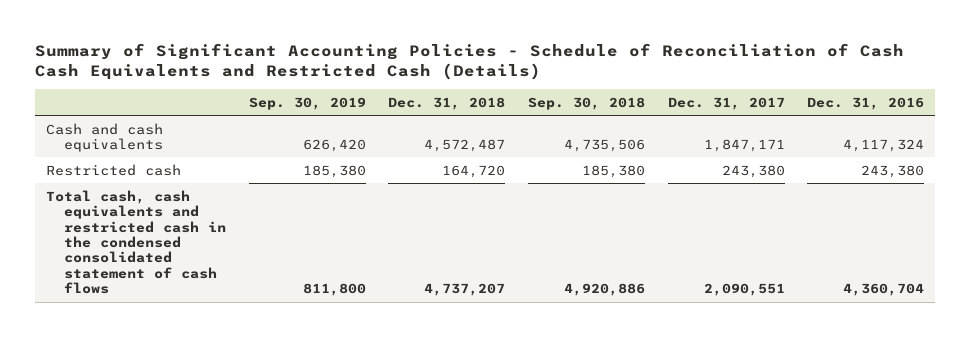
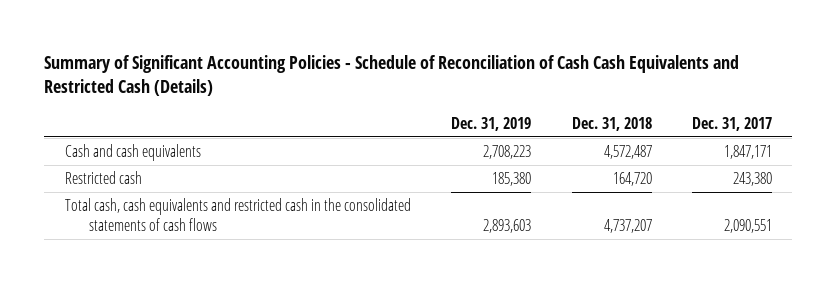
[248,96,366,110] Sep. 30, 2019 -> none
[527,96,645,110] Sep. 30, 2018 -> none
[807,96,925,110] Dec. 31, 2016 -> none
none -> [451,116,532,131] Dec. 31, 2019
[46,189,227,295] Total cash, cash equivalents and restricted cash in the condensed consolidated statement of cash flows -> [64,198,411,231] Total cash, cash equivalents and restricted cash in the consolidated statements of cash flows

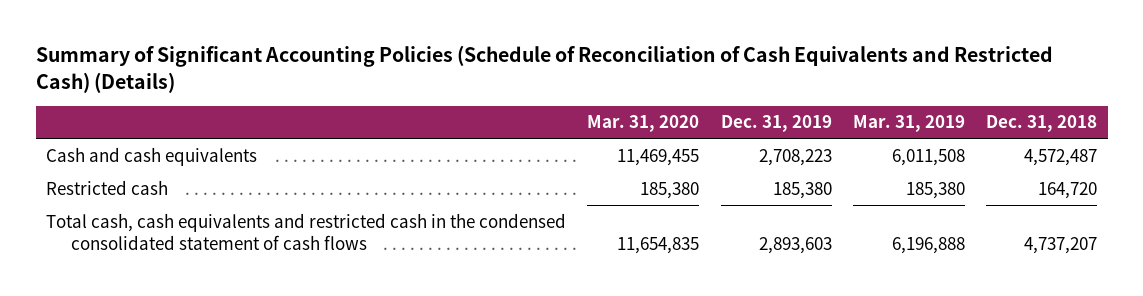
[44,54,740,97] Summary of Significant Accounting Policies - Schedule of Reconciliation of Cash Cash Equivalents and Restricted Cash (Details) -> [35,45,1053,93] Summary of Significant Accounting Policies (Schedule of Reconciliation of Cash Equivalents and Restricted Cash) (Details)
[692,116,773,131] Dec. 31, 2017 -> none
none -> [587,115,700,133] Mar. 31, 2020
none -> [852,115,965,133] Mar. 31, 2019
[64,198,411,231] Total cash, cash equivalents and restricted cash in the consolidated statements of cash flows -> [46,212,567,250] Total cash, cash equivalents and restricted cash in the condensed consolidated statement of cash flows

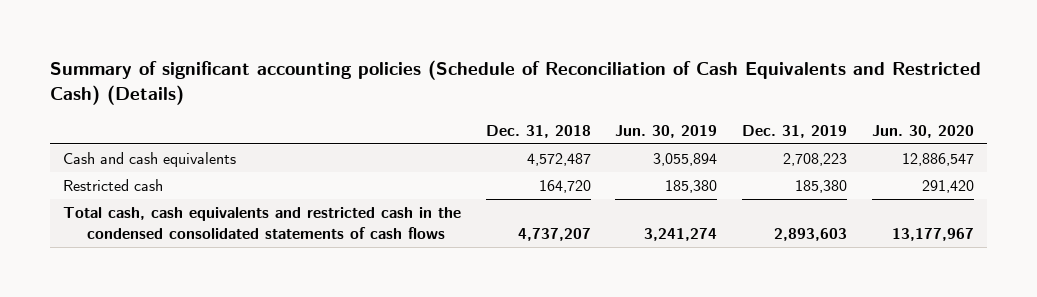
[35,45,1053,93] Summary of Significant Accounting Policies (Schedule of Reconciliation of Cash Equivalents and Restricted Cash) (Details) -> [50,60,982,106] Summary of significant accounting policies (Schedule of Reconciliation of Cash Equivalents and Restricted Cash) (Details)
[587,115,700,133] Mar. 31, 2020 -> none
[852,115,965,133] Mar. 31, 2019 -> none
none -> [615,124,718,138] Jun. 30, 2019
none -> [872,124,975,138] Jun. 30, 2020
[46,212,567,250] Total cash, cash equivalents and restricted cash in the condensed consolidated statement of cash flows -> [62,207,461,240] Total cash, cash equivalents and restricted cash in the condensed consolidated statements of cash flows

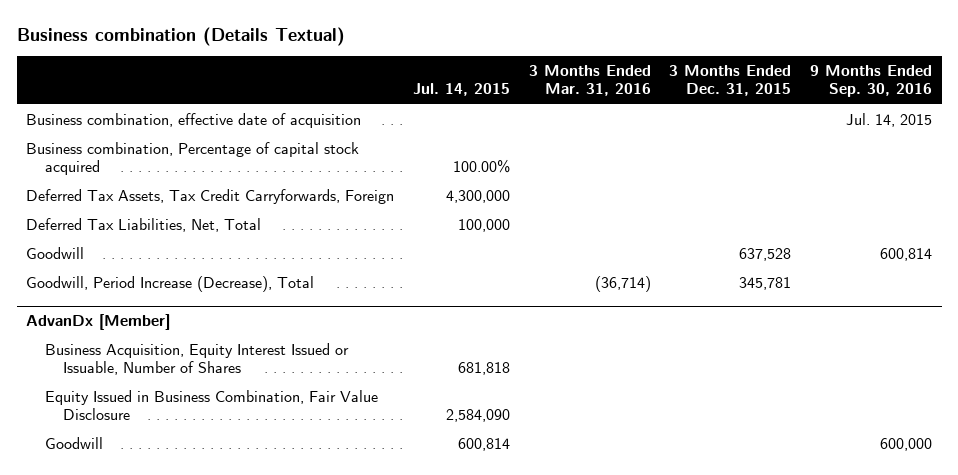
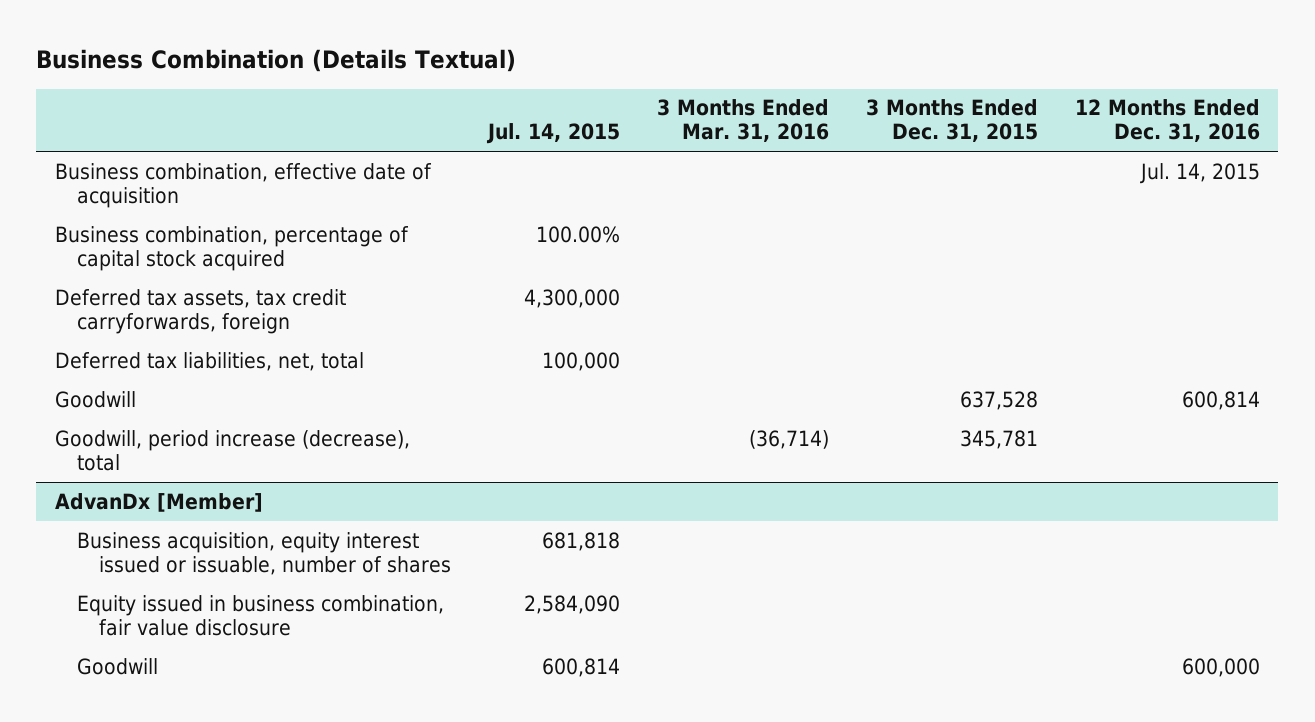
[16,26,345,46] Business combination (Details Textual) -> [36,48,517,72] Business Combination (Details Textual)
[810,65,933,98] 9 Months Ended Sep. 30, 2016 -> none
none -> [1074,99,1260,143] 12 Months Ended Dec. 31, 2016
[26,142,360,176] Business combination, Percentage of capital stock acquired -> [54,225,409,271] Business combination, percentage of capital stock acquired
[26,189,395,205] Deferred Tax Assets, Tax Credit Carryforwards, Foreign -> [54,288,346,334] Deferred tax assets, tax credit carryforwards, foreign
[26,218,262,233] Deferred Tax Liabilities, Net, Total -> [54,351,364,371] Deferred tax liabilities, net, total
[26,276,315,293] Goodwill, Period Increase (Decrease), Total -> [54,429,410,471] Goodwill, period increase (decrease), total
[44,343,349,376] Business Acquisition, Equity Interest Issued or Issuable, Number of Shares -> [76,531,452,575] Business acquisition, equity interest issued or issuable, number of shares
[44,390,378,421] Equity Issued in Business Combination, Fair Value Disclosure -> [76,594,444,636] Equity issued in business combination, fair value disclosure

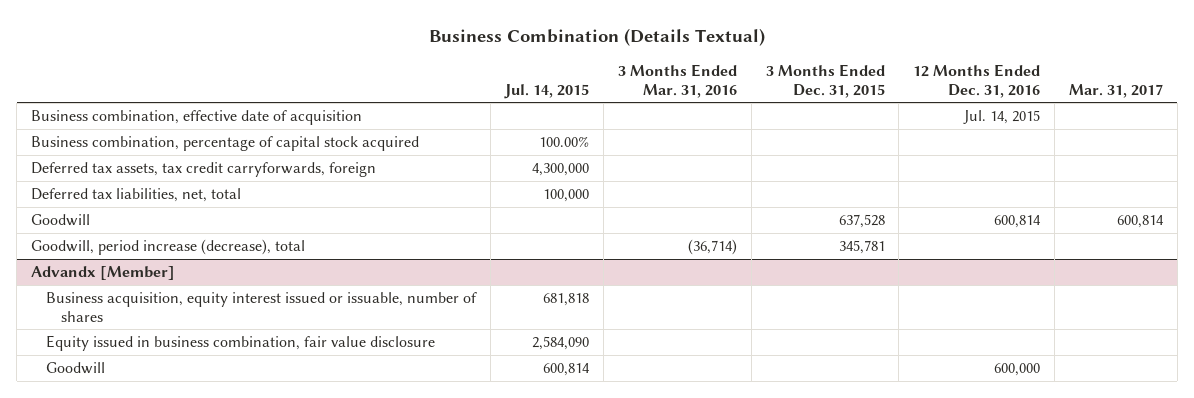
none -> [1069,83,1164,98] Mar. 31, 2017
[54,492,263,512] AdvanDx [Member] -> [31,266,176,281] Advandx [Member]

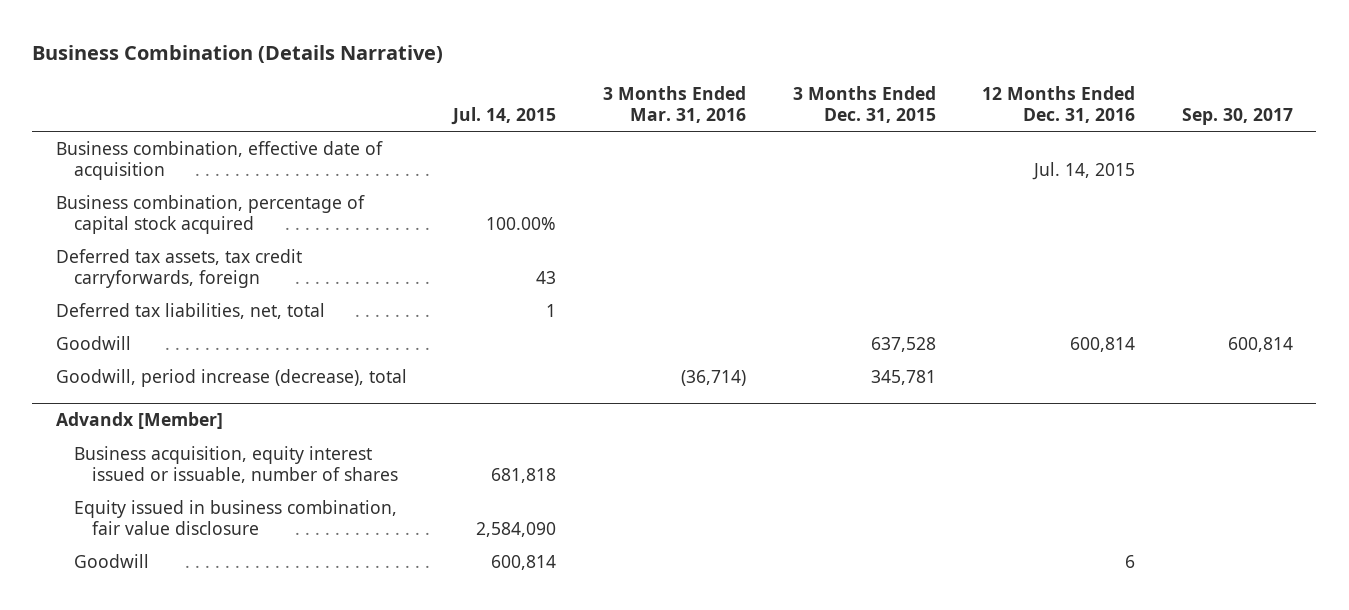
[429,27,766,46] Business Combination (Details Textual) -> [32,44,444,63] Business Combination (Details Narrative)
[1069,83,1164,98] Mar. 31, 2017 -> none
none -> [1181,107,1293,125] Sep. 30, 2017
[531,163,589,177] 4,300,000 -> [536,270,557,284] 43
[542,189,589,203] 100,000 -> [546,303,557,317] 1
[994,363,1041,377] 600,000 -> [1125,554,1136,568] 6

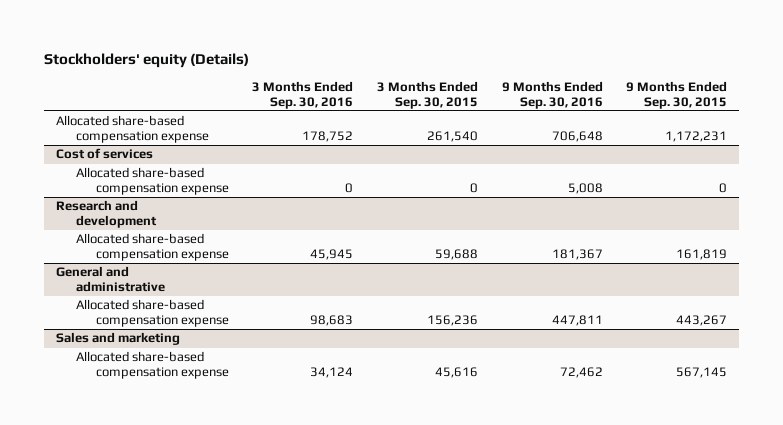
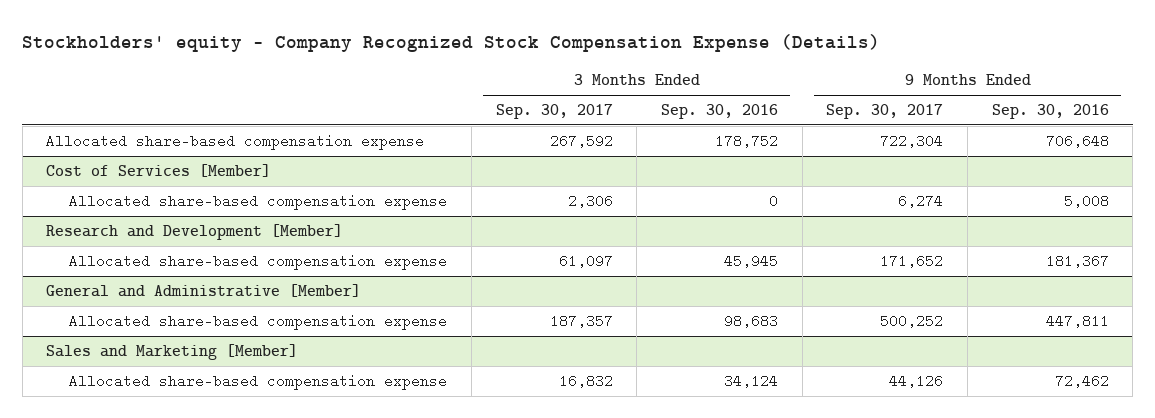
[44,53,250,69] Stockholders' equity (Details) -> [22,34,881,53] Stockholders' equity - Company Recognized Stock Compensation Expense (Details)
[376,80,478,109] 3 Months Ended Sep. 30, 2015 -> none
[626,80,728,109] 9 Months Ended Sep. 30, 2015 -> none
none -> [495,104,613,120] Sep. 30, 2017
none -> [826,104,944,120] Sep. 30, 2017
[55,148,153,160] Cost of services -> [46,163,272,177] Cost of Services [Member]
[55,200,157,229] Research and development -> [46,223,344,240] Research and Development [Member]
[55,266,165,293] General and administrative -> [46,283,362,297] General and Administrative [Member]
[55,332,180,346] Sales and marketing -> [46,343,299,360] Sales and Marketing [Member]

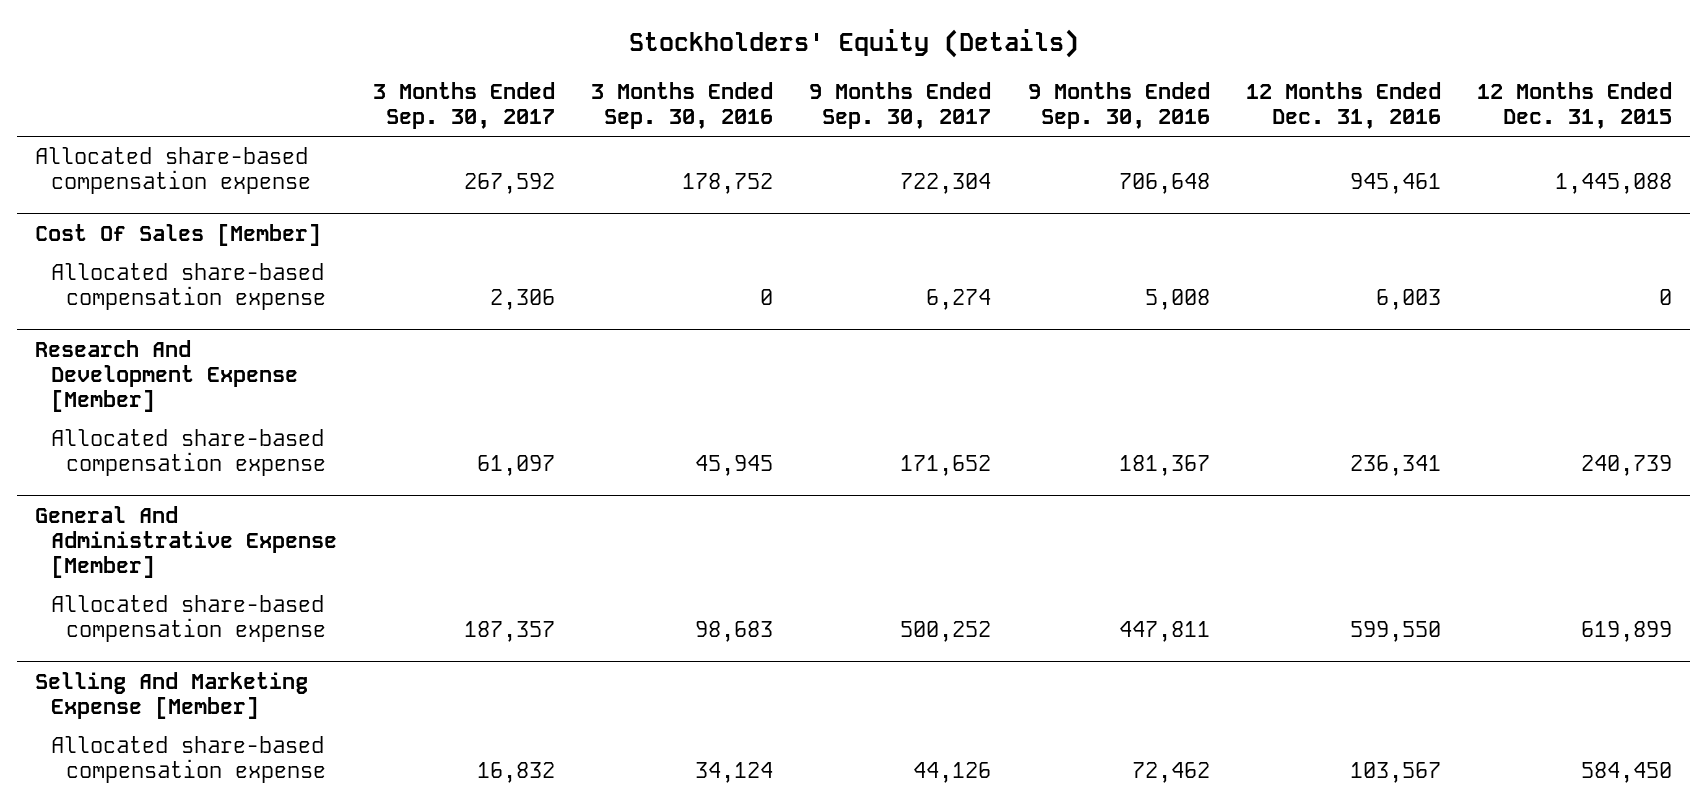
[22,34,881,53] Stockholders' equity - Company Recognized Stock Compensation Expense (Details) -> [628,28,1079,58] Stockholders' Equity (Details)
none -> [1245,81,1441,129] 12 Months Ended Dec. 31, 2016
none -> [1477,81,1673,129] 12 Months Ended Dec. 31, 2015
[46,163,272,177] Cost of Services [Member] -> [35,223,322,246] Cost Of Sales [Member]
[46,223,344,240] Research and Development [Member] -> [35,339,298,412] Research And Development Expense [Member]
[46,283,362,297] General and Administrative [Member] -> [35,505,337,578] General And Administrative Expense [Member]
[46,343,299,360] Sales and Marketing [Member] -> [35,671,309,719] Selling And Marketing Expense [Member]

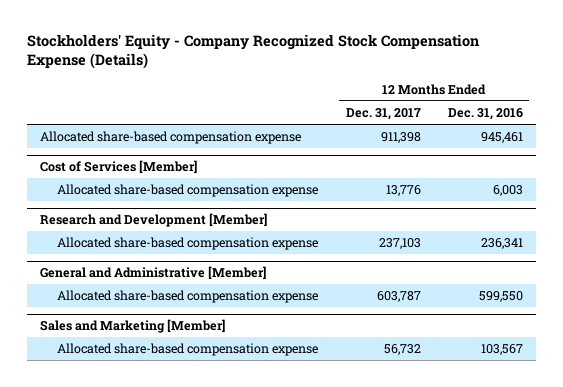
[628,28,1079,58] Stockholders' Equity (Details) -> [26,33,479,70] Stockholders' Equity - Company Recognized Stock Compensation Expense (Details)
[373,81,556,129] 3 Months Ended Sep. 30, 2017 -> none
[591,81,774,129] 3 Months Ended Sep. 30, 2016 -> none
[809,81,992,129] 9 Months Ended Sep. 30, 2017 -> none
[1027,81,1210,129] 9 Months Ended Sep. 30, 2016 -> none
[1477,81,1673,129] 12 Months Ended Dec. 31, 2015 -> none
none -> [345,107,421,120] Dec. 31, 2017
[35,223,322,246] Cost Of Sales [Member] -> [40,160,198,175] Cost of Services [Member]
[35,339,298,412] Research And Development Expense [Member] -> [40,213,268,228] Research and Development [Member]
[35,505,337,578] General And Administrative Expense [Member] -> [40,266,267,281] General and Administrative [Member]
[35,671,309,719] Selling And Marketing Expense [Member] -> [40,319,226,334] Sales and Marketing [Member]

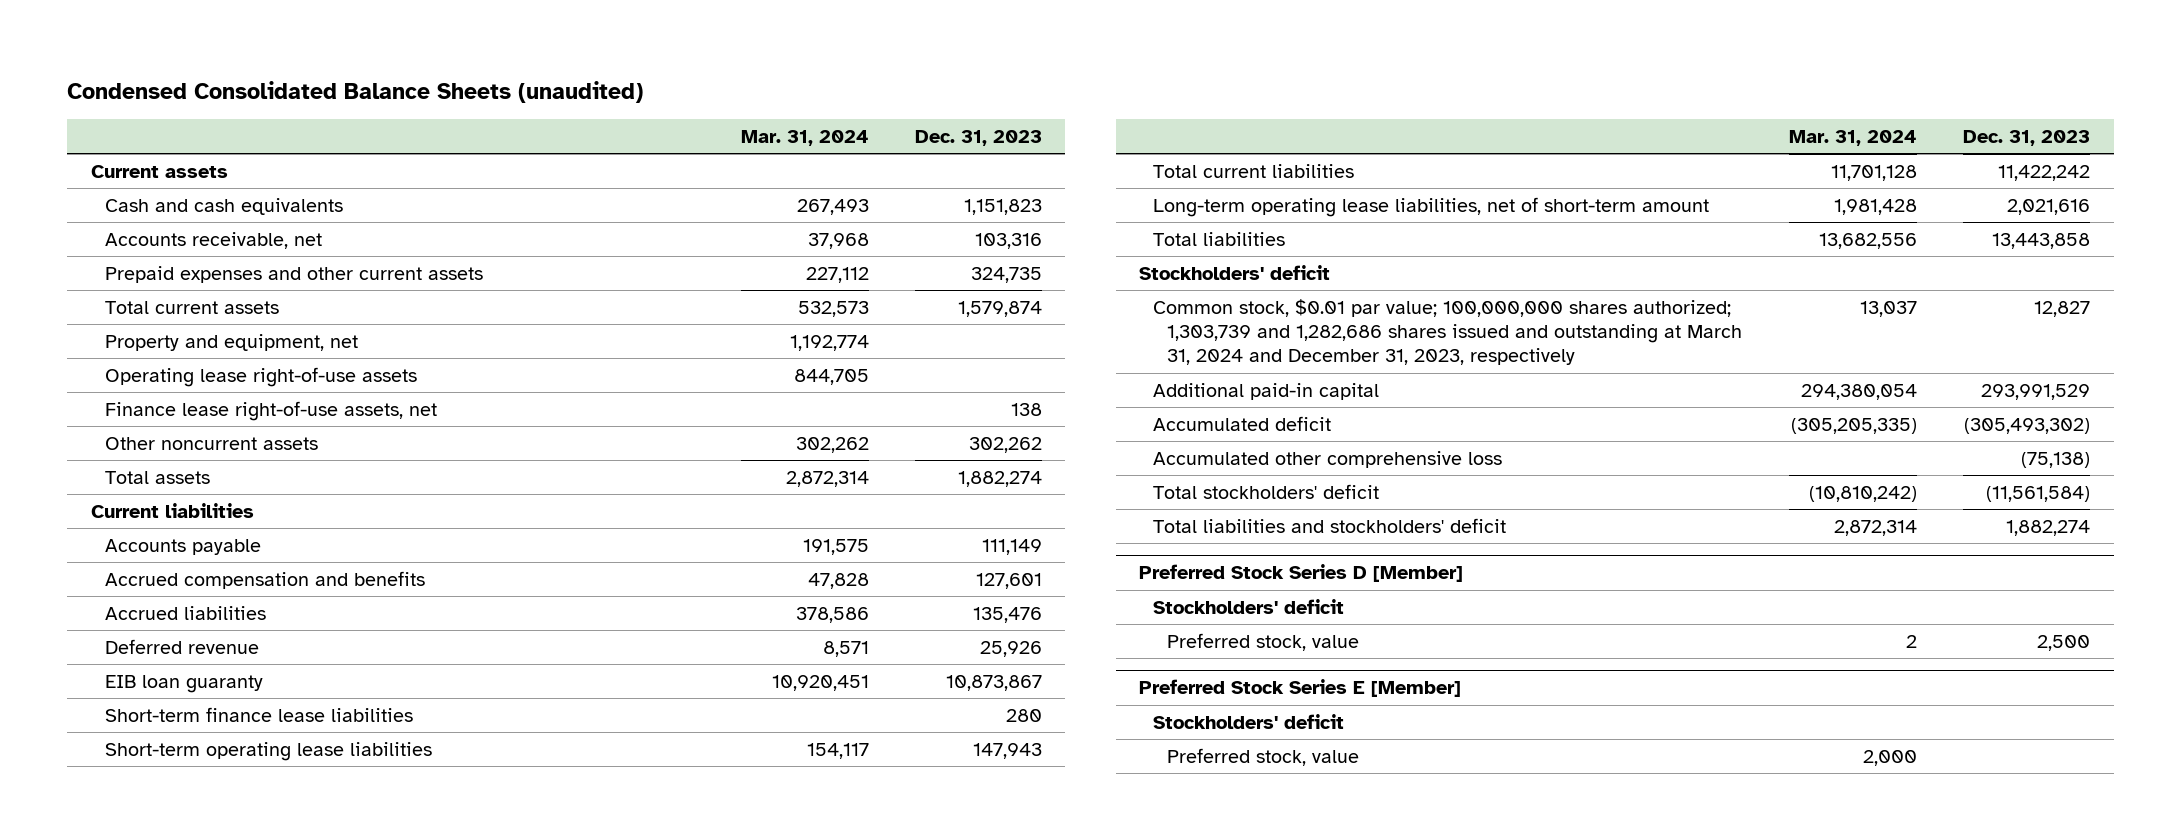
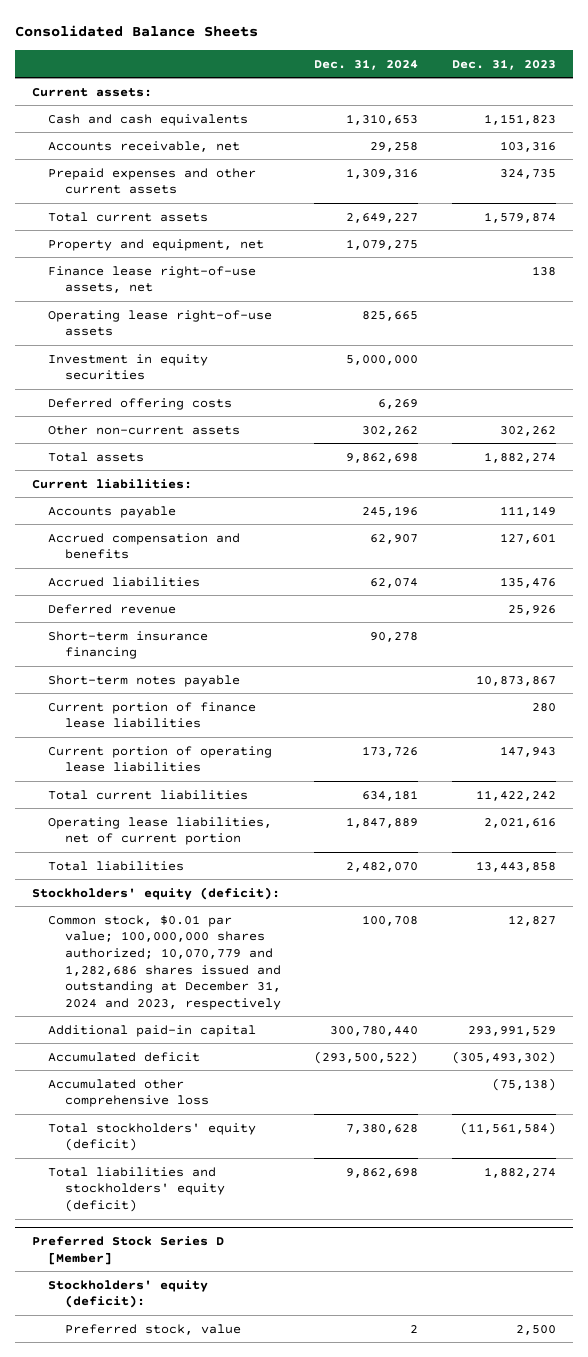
[67,80,644,103] Condensed Consolidated Balance Sheets (unaudited) -> [15,25,259,38] Consolidated Balance Sheets
[740,129,869,146] Mar. 31, 2024 -> none
none -> [314,58,419,70] Dec. 31, 2024
[90,165,228,179] Current assets -> [31,87,152,97] Current assets:
[104,367,417,388] Operating lease right-of-use assets -> [48,309,273,337] Operating lease right-of-use assets
none -> [48,353,209,381] Investment in equity securities
none -> [48,397,233,410] Deferred offering costs
[104,437,318,451] Other noncurrent assets -> [48,424,241,435] Other non-current assets
[90,503,254,519] Current liabilities -> [31,478,192,489] Current liabilities:
none -> [48,630,209,660] Short-term insurance financing
[104,675,263,694] EIB loan guaranty -> [48,674,241,687] Short-term notes payable
[104,707,413,723] Short-term finance lease liabilities -> [48,701,257,729] Current portion of finance lease liabilities
[104,742,432,762] Short-term operating lease liabilities -> [48,745,273,773] Current portion of operating lease liabilities
[1153,197,1710,218] Long-term operating lease liabilities, net of short-term amount -> [48,816,273,846] Operating lease liabilities, net of current portion
[1138,265,1330,281] Stockholders' deficit -> [31,886,280,900] Stockholders' equity (deficit):
[1153,299,1743,366] Common stock, $0.01 par value; 100,000,000 shares authorized; 1,303,739 and 1,282,686 shares issued and outstanding at March 31, 2024 and December 31, 2023, respectively -> [48,914,281,1010] Common stock, $0.01 par value; 100,000,000 shares authorized; 10,070,779 and 1,282,686 shares issued and outstanding at December 31, 2024 and 2023, respectively
[1153,484,1380,500] Total stockholders' deficit -> [48,1122,257,1152] Total stockholders' equity (deficit)
[1153,518,1507,534] Total liabilities and stockholders' deficit -> [48,1166,225,1212] Total liabilities and stockholders' equity (deficit)
[1153,599,1345,615] Stockholders' deficit -> [48,1279,209,1309] Stockholders' equity (deficit):
[1138,679,1461,698] Preferred Stock Series E [Member] -> none
[1153,714,1345,730] Stockholders' deficit -> none
[1167,748,1360,767] Preferred stock, value -> none

